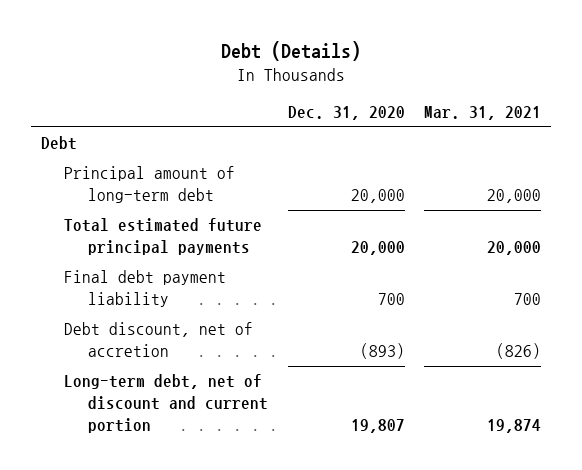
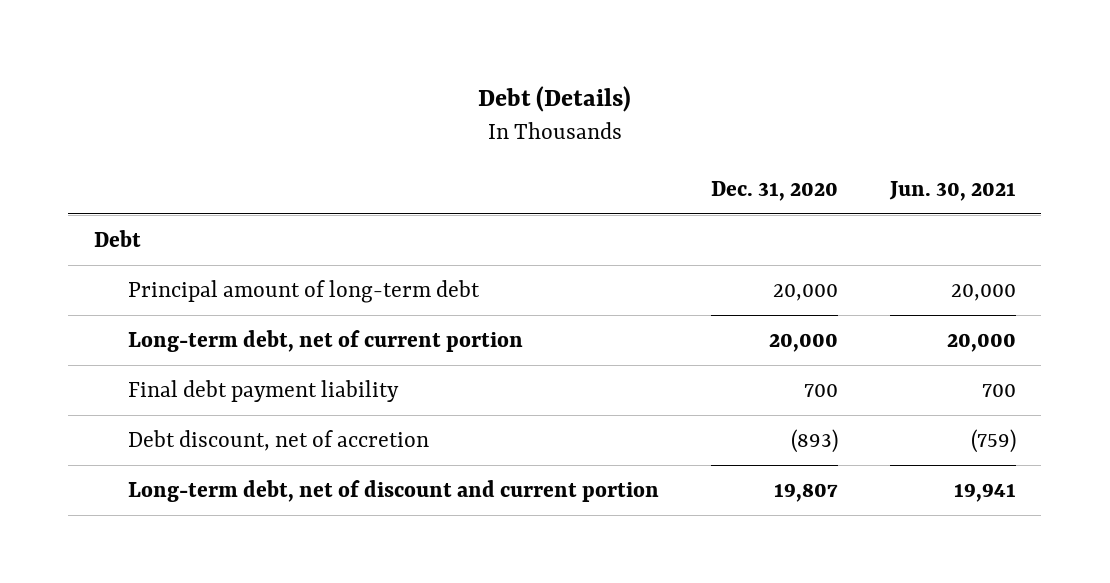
[424,106,542,121] Mar. 31, 2021 -> none
none -> [888,180,1016,201] Jun. 30, 2021
[64,218,263,256] Total estimated future principal payments -> [128,329,524,352] Long-term debt, net of current portion

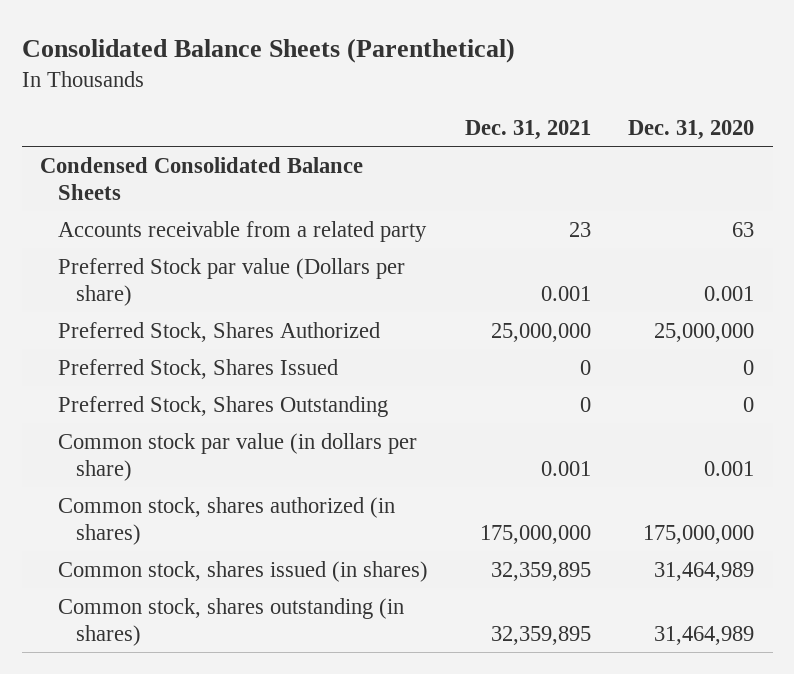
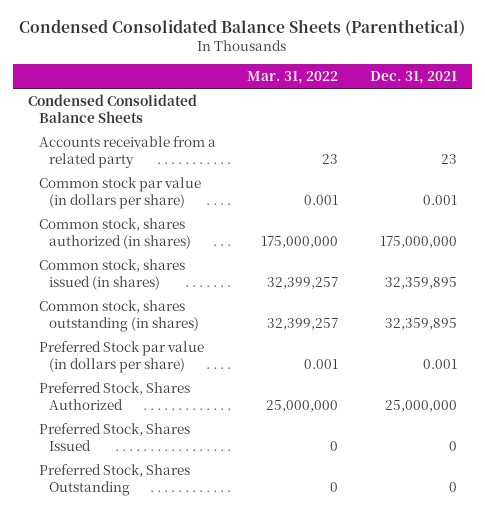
[21,37,515,63] Consolidated Balance Sheets (Parenthetical) -> [19,19,466,37] Condensed Consolidated Balance Sheets (Parenthetical)
[628,120,755,141] Dec. 31, 2020 -> none
none -> [247,71,339,85] Mar. 31, 2022
[58,257,406,306] Preferred Stock par value (Dollars per share) -> none
none -> [38,340,204,374] Preferred Stock par value (in dollars per share)
[58,321,381,342] Preferred Stock, Shares Authorized -> [38,381,190,411] Preferred Stock, Shares Authorized
[58,358,339,379] Preferred Stock, Shares Issued -> [38,422,190,452] Preferred Stock, Shares Issued
[58,395,389,417] Preferred Stock, Shares Outstanding -> [38,463,190,497] Preferred Stock, Shares Outstanding

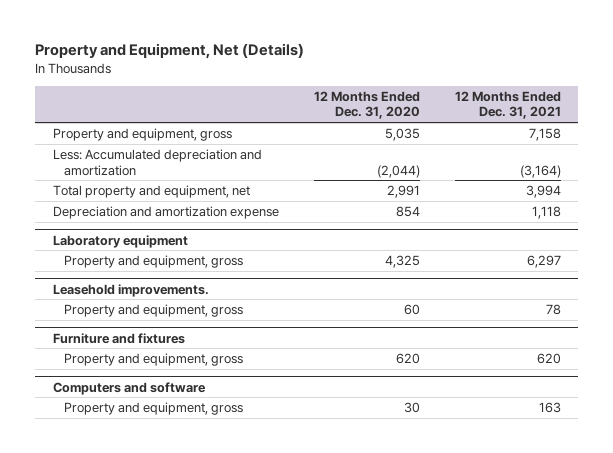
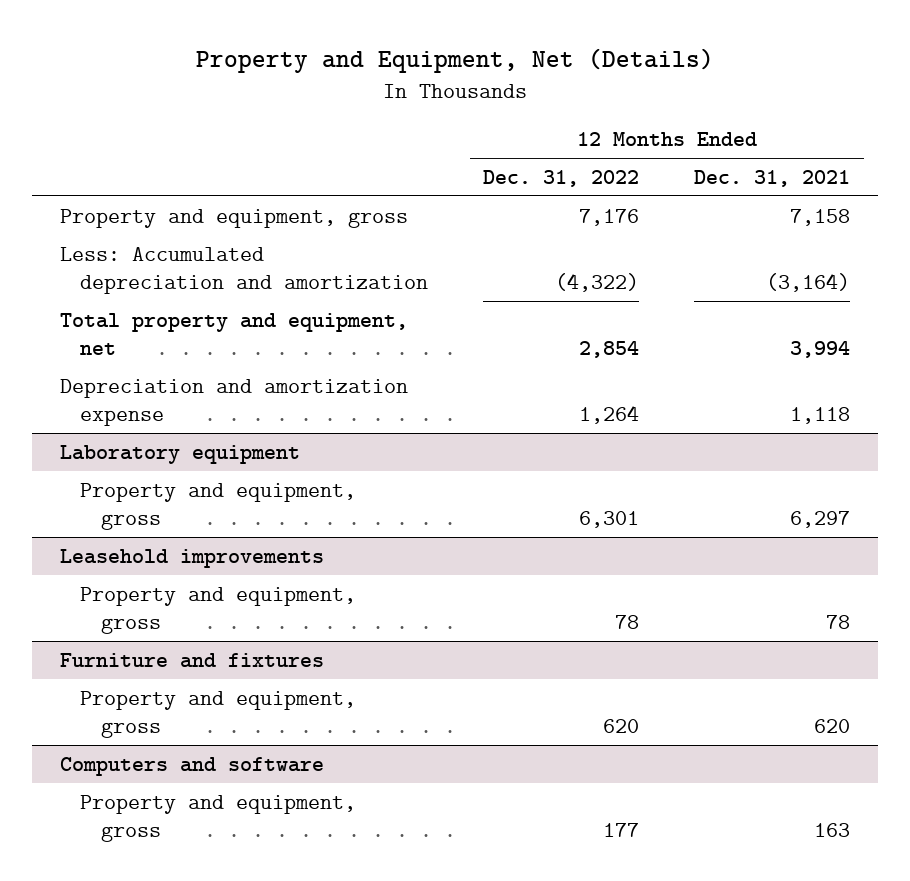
[313,90,420,120] 12 Months Ended Dec. 31, 2020 -> none
none -> [483,169,640,187] Dec. 31, 2022
[52,283,209,297] Leasehold improvements. -> [59,548,324,568] Leasehold improvements

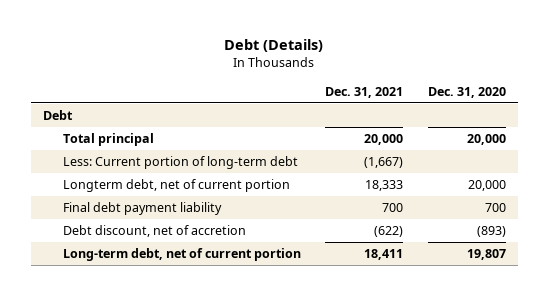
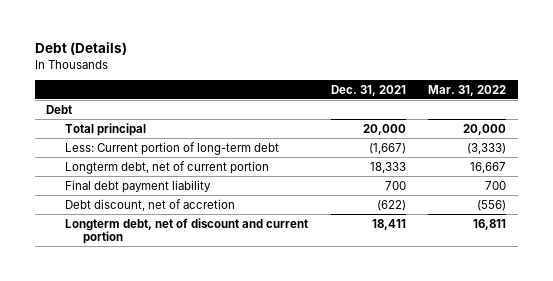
[427,86,506,98] Dec. 31, 2020 -> none
none -> [428,84,507,96] Mar. 31, 2022
[63,247,302,261] Long-term debt, net of current portion -> [64,217,308,245] Longterm debt, net of discount and current portion

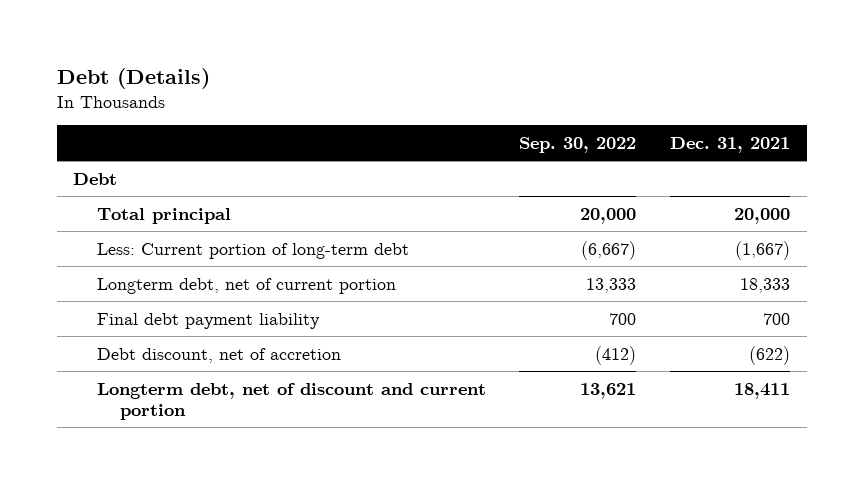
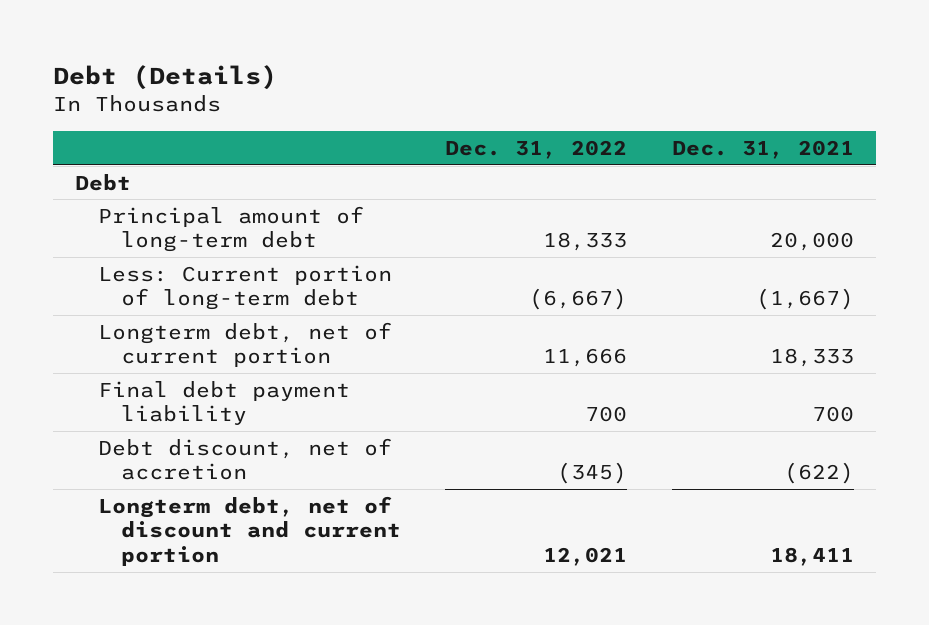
[519,136,637,153] Sep. 30, 2022 -> none
none -> [445,140,628,160] Dec. 31, 2022
[96,207,231,224] Total principal -> [97,205,364,253] Principal amount of long-term debt

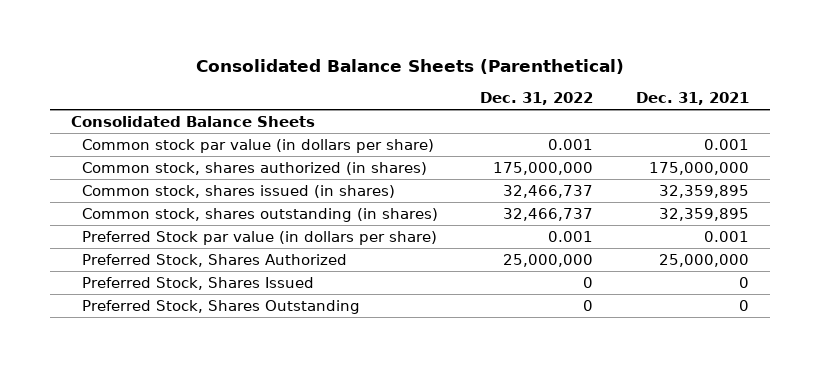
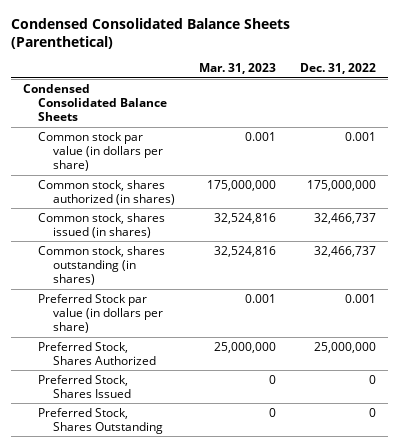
[195,59,624,75] Consolidated Balance Sheets (Parenthetical) -> [11,18,291,50] Condensed Consolidated Balance Sheets (Parenthetical)
[635,92,749,106] Dec. 31, 2021 -> none
none -> [199,63,277,75] Mar. 31, 2023
[70,115,315,127] Consolidated Balance Sheets -> [23,83,168,122] Condensed Consolidated Balance Sheets

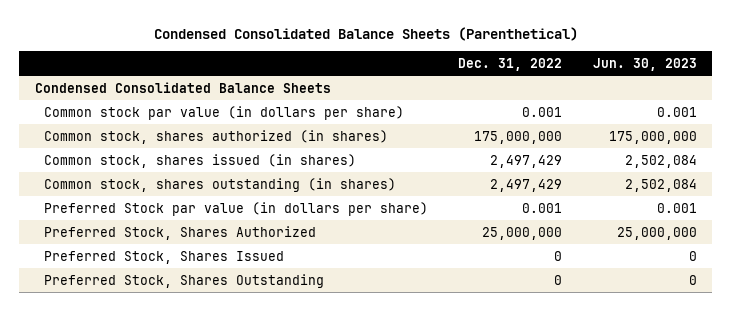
[199,63,277,75] Mar. 31, 2023 -> none
none -> [592,57,697,71] Jun. 30, 2023
[314,212,377,224] 32,466,737 -> [490,154,563,168] 2,497,429
[314,245,377,257] 32,466,737 -> [490,178,563,192] 2,497,429

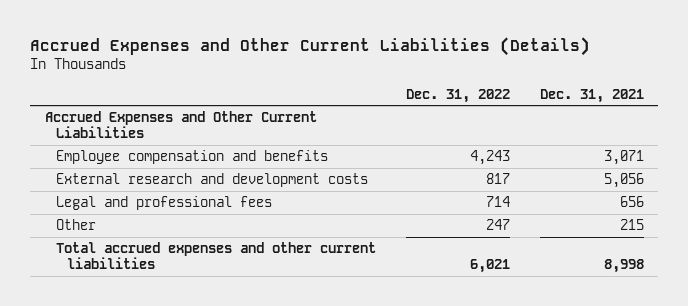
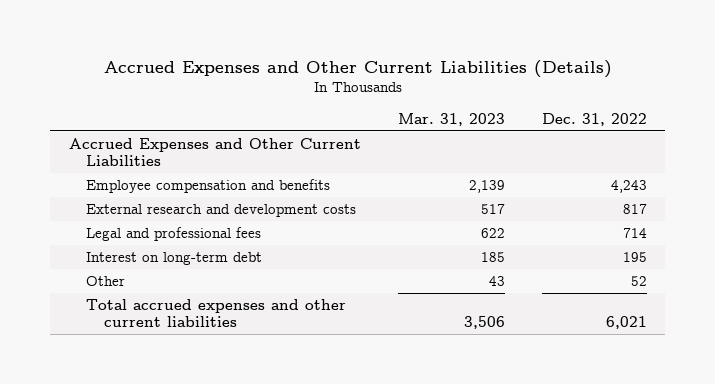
[539,88,644,103] Dec. 31, 2021 -> none
none -> [397,112,505,126] Mar. 31, 2023
none -> [86,251,263,265] Interest on long-term debt
[485,219,510,231] 247 -> [630,275,647,286] 52

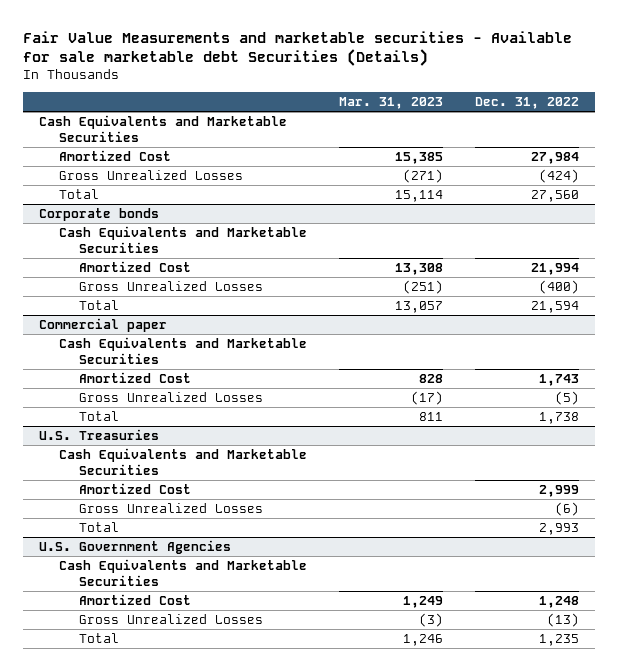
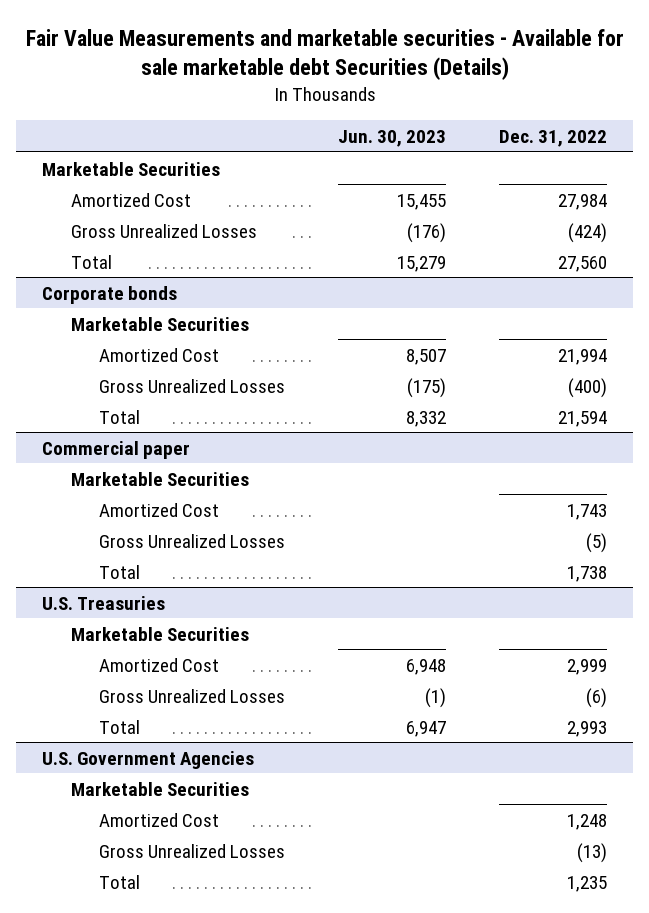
[339,96,444,109] Mar. 31, 2023 -> none
none -> [338,129,447,147] Jun. 30, 2023
[39,115,288,142] Cash Equivalents and Marketable Securities -> [42,161,221,176] Marketable Securities
[59,226,308,253] Cash Equivalents and Marketable Securities -> [70,316,249,331] Marketable Securities
[59,337,308,364] Cash Equivalents and Marketable Securities -> [70,471,249,486] Marketable Securities
[59,448,308,475] Cash Equivalents and Marketable Securities -> [70,626,249,641] Marketable Securities
[59,559,308,586] Cash Equivalents and Marketable Securities -> [70,781,249,796] Marketable Securities

